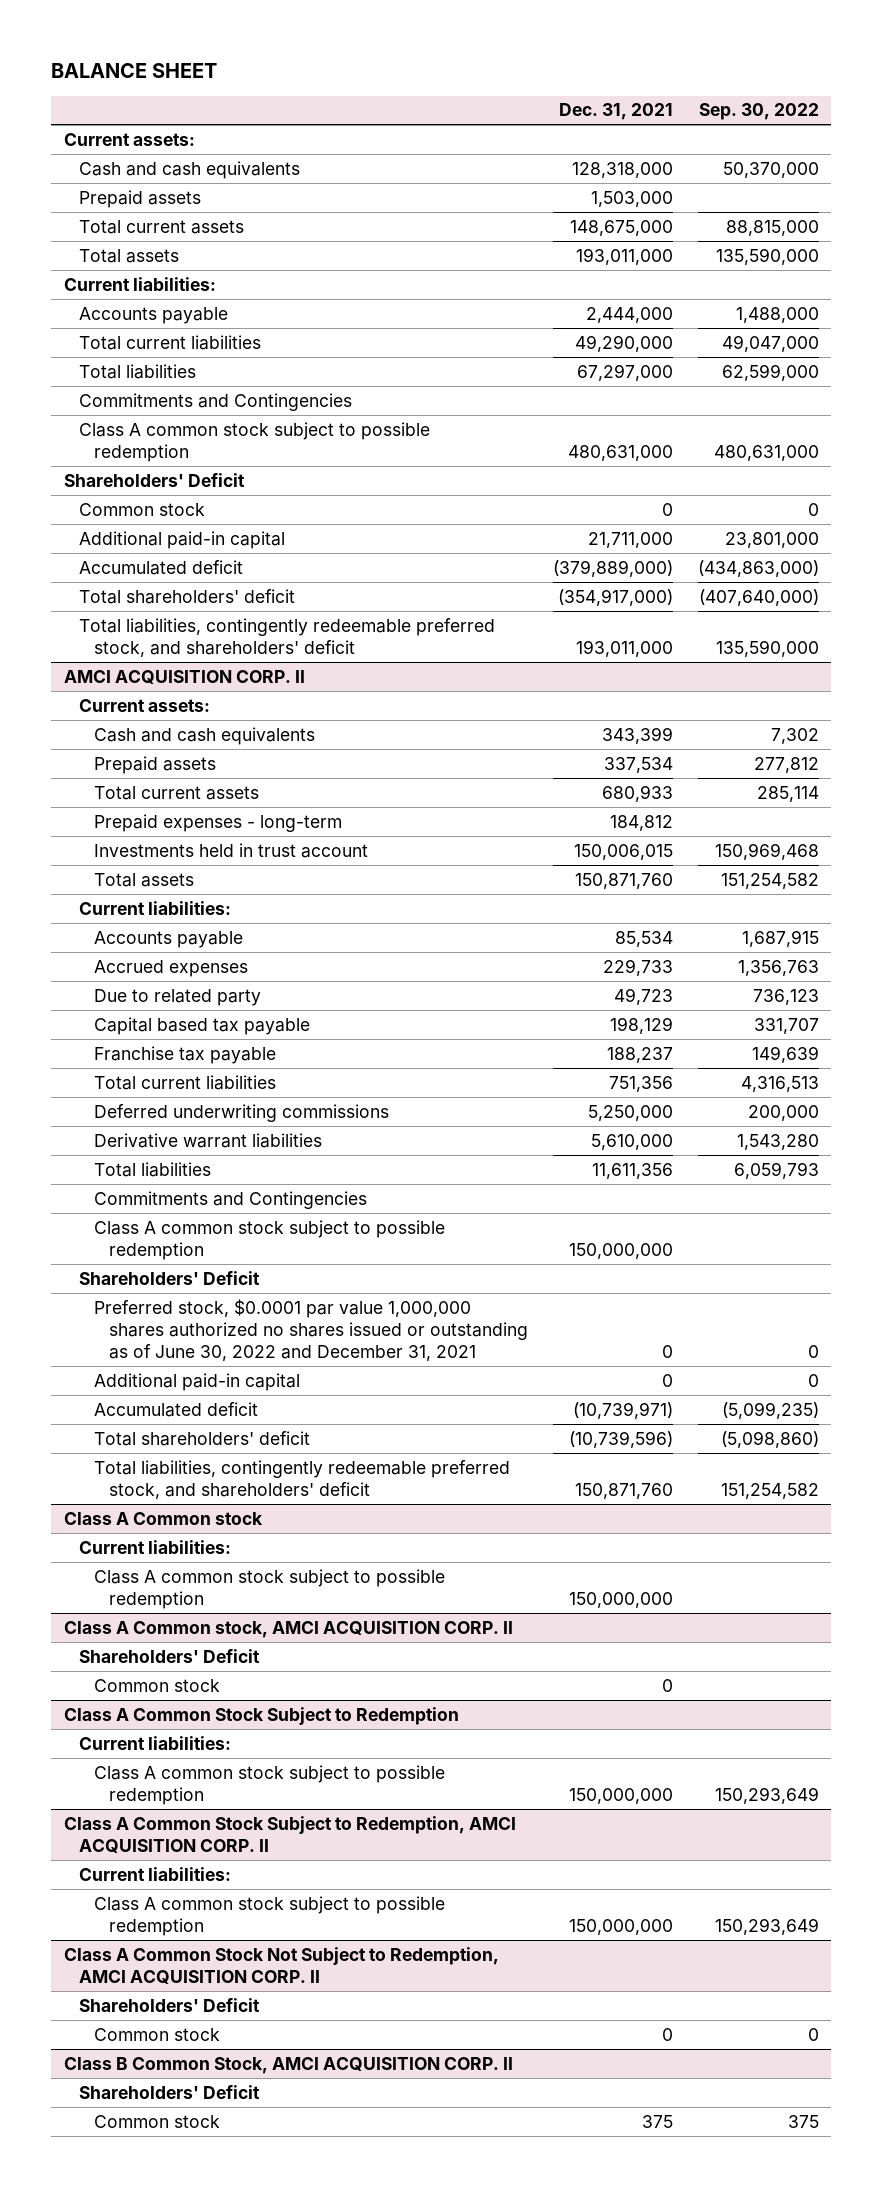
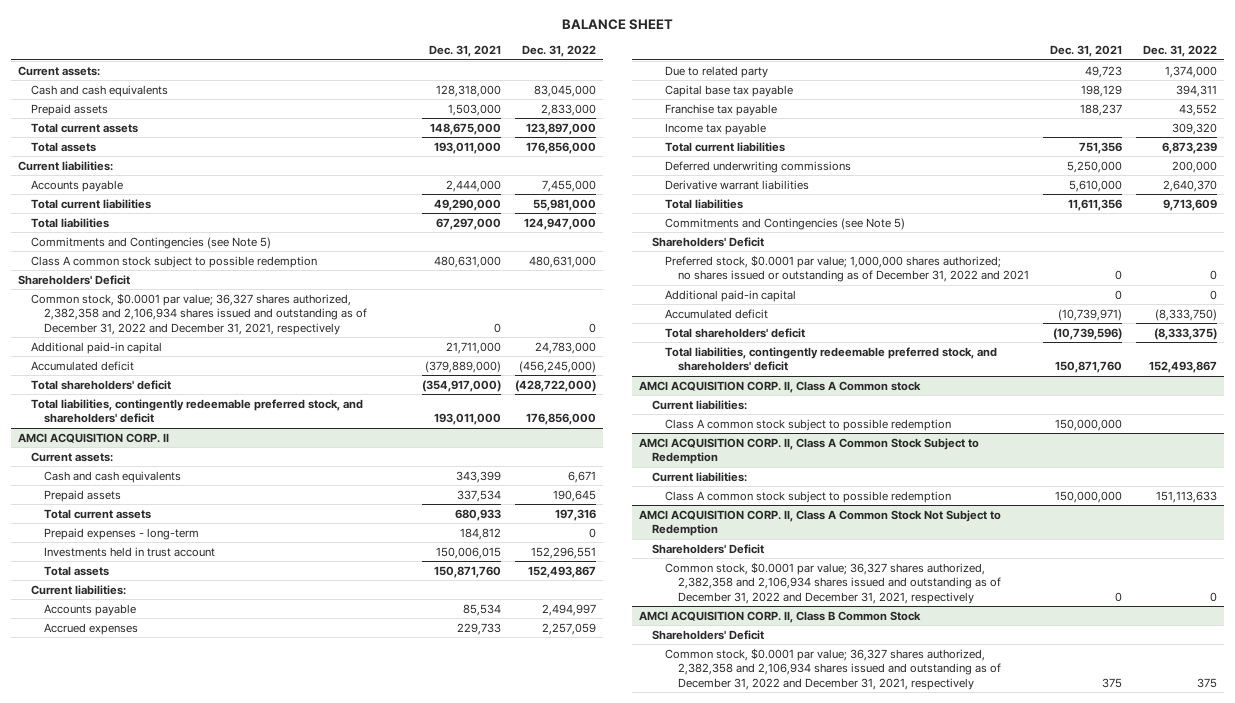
[699,103,820,121] Sep. 30, 2022 -> none
none -> [521,45,596,58] Dec. 31, 2022
[79,392,353,411] Commitments and Contingencies -> [30,236,271,249] Commitments and Contingencies (see Note 5)
[79,502,206,516] Common stock -> [30,292,367,336] Common stock, $0.0001 par value; 36,327 shares authorized, 2,382,358 and 2,106,934 shares issued and outstanding as of December 31, 2022 and December 31, 2021, respectively
[94,1016,311,1035] Capital based tax payable -> [664,84,793,97] Capital base tax payable
none -> [664,122,766,135] Income tax payable
[94,1219,446,1260] Class A common stock subject to possible redemption -> none
[94,1190,368,1209] Commitments and Contingencies -> [664,217,905,230] Commitments and Contingencies (see Note 5)
[94,1298,529,1362] Preferred stock, $0.0001 par value 1,000,000 shares authorized no shares issued or outstanding as of June 30, 2022 and December 31, 2021 -> [664,254,1029,283] Preferred stock, $0.0001 par value; 1,000,000 shares authorized; no shares issued or outstanding as of December 31, 2022 and 2021
[63,1511,263,1525] Class A Common stock -> none
[79,1539,232,1554] Current liabilities: -> none
[94,1568,446,1609] Class A common stock subject to possible redemption -> none
[79,1648,261,1663] Shareholders' Deficit -> none
[94,1678,221,1692] Common stock -> none
[63,1706,459,1725] Class A Common Stock Subject to Redemption -> none
[63,1620,513,1638] Class A Common stock, AMCI ACQUISITION CORP. II -> [639,380,922,393] AMCI ACQUISITION CORP. II, Class A Common stock
[63,1815,516,1853] Class A Common Stock Subject to Redemption, AMCI ACQUISITION CORP. II -> [639,437,980,465] AMCI ACQUISITION CORP. II, Class A Common Stock Subject to Redemption
[63,1946,499,1984] Class A Common Stock Not Subject to Redemption, AMCI ACQUISITION CORP. II -> [639,509,1002,537] AMCI ACQUISITION CORP. II, Class A Common Stock Not Subject to Redemption
[94,2027,221,2041] Common stock -> [664,561,1001,605] Common stock, $0.0001 par value; 36,327 shares authorized, 2,382,358 and 2,106,934 shares issued and outstanding as of December 31, 2022 and December 31, 2021, respectively
[63,2056,513,2074] Class B Common Stock, AMCI ACQUISITION CORP. II -> [639,610,922,623] AMCI ACQUISITION CORP. II, Class B Common Stock
[94,2114,221,2128] Common stock -> [664,647,1001,691] Common stock, $0.0001 par value; 36,327 shares authorized, 2,382,358 and 2,106,934 shares issued and outstanding as of December 31, 2022 and December 31, 2021, respectively

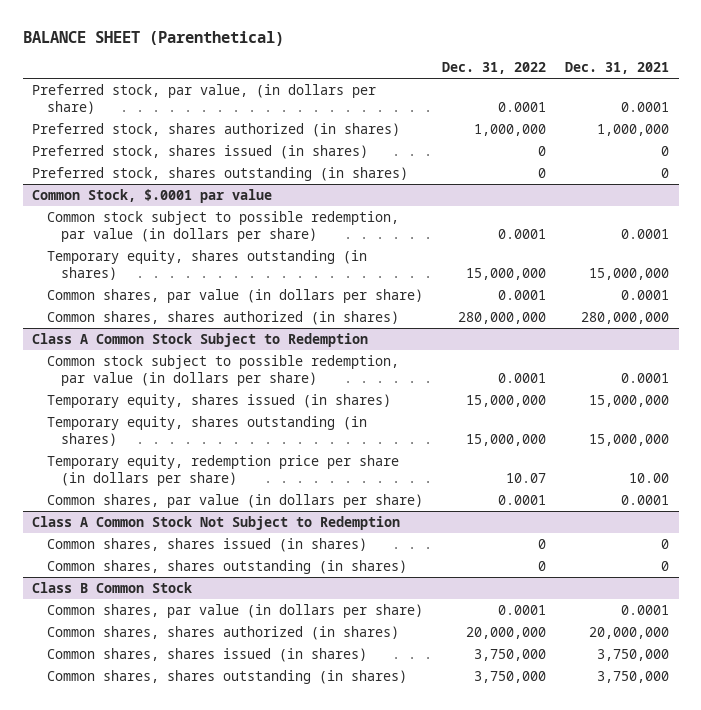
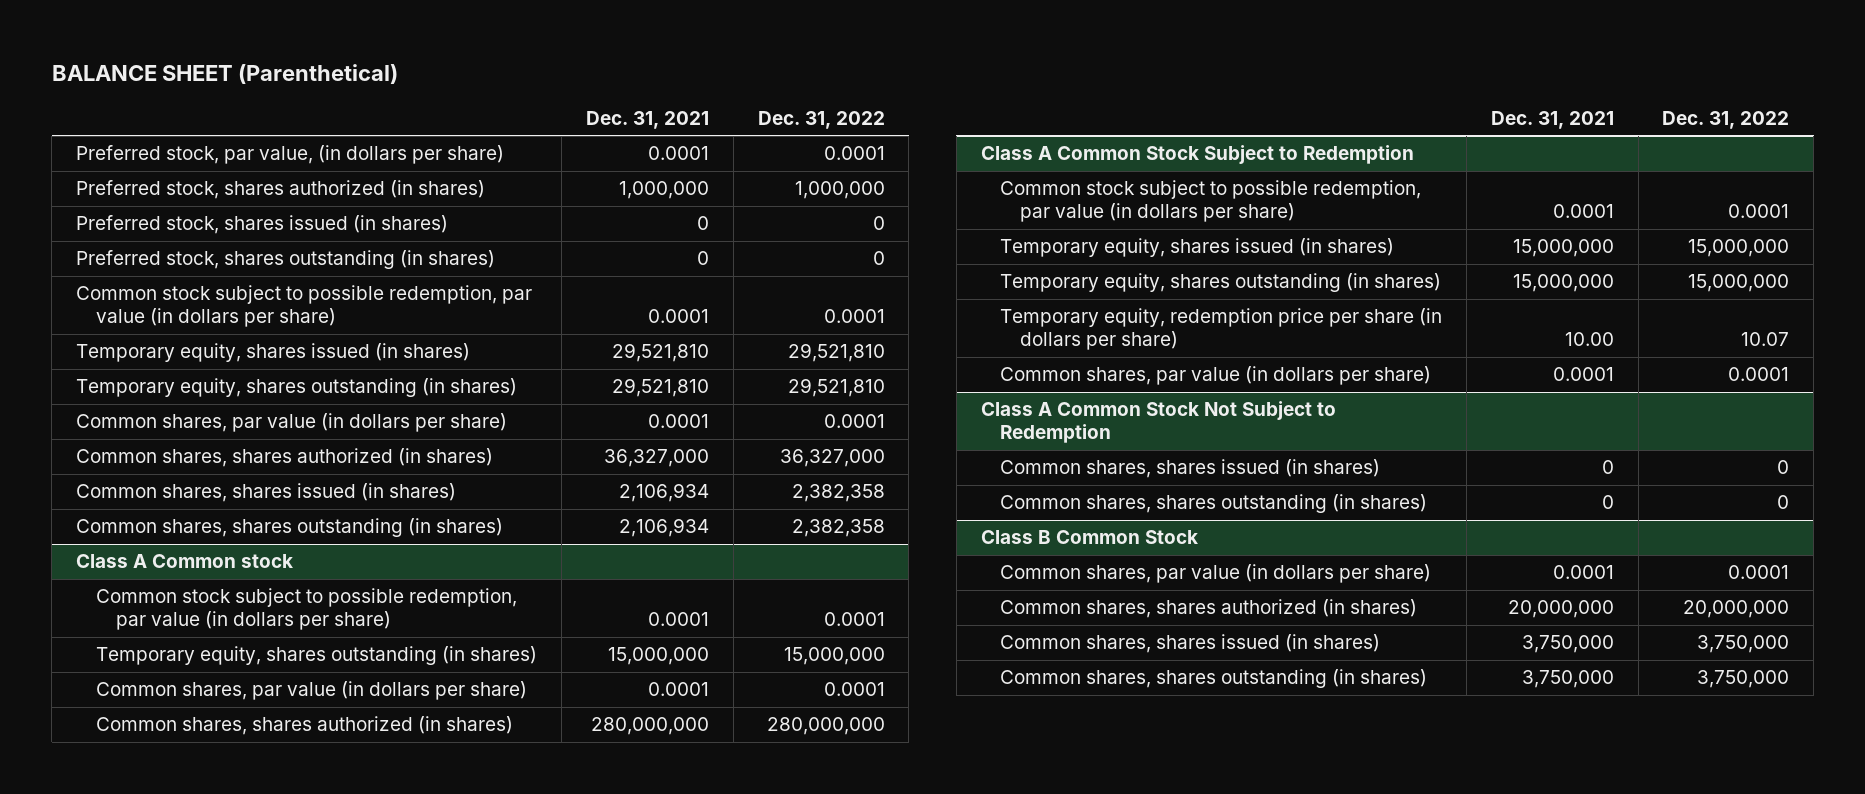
[32,188,273,203] Common Stock, $.0001 par value -> none
none -> [75,343,470,363] Temporary equity, shares issued (in shares)
none -> [75,378,517,398] Temporary equity, shares outstanding (in shares)
none -> [75,413,507,433] Common shares, par value (in dollars per share)
none -> [75,448,493,468] Common shares, shares authorized (in shares)
none -> [75,483,456,503] Common shares, shares issued (in shares)
none -> [75,518,503,538] Common shares, shares outstanding (in shares)
none -> [75,554,293,569] Class A Common stock
none -> [95,588,517,631] Common stock subject to possible redemption, par value (in dollars per share)

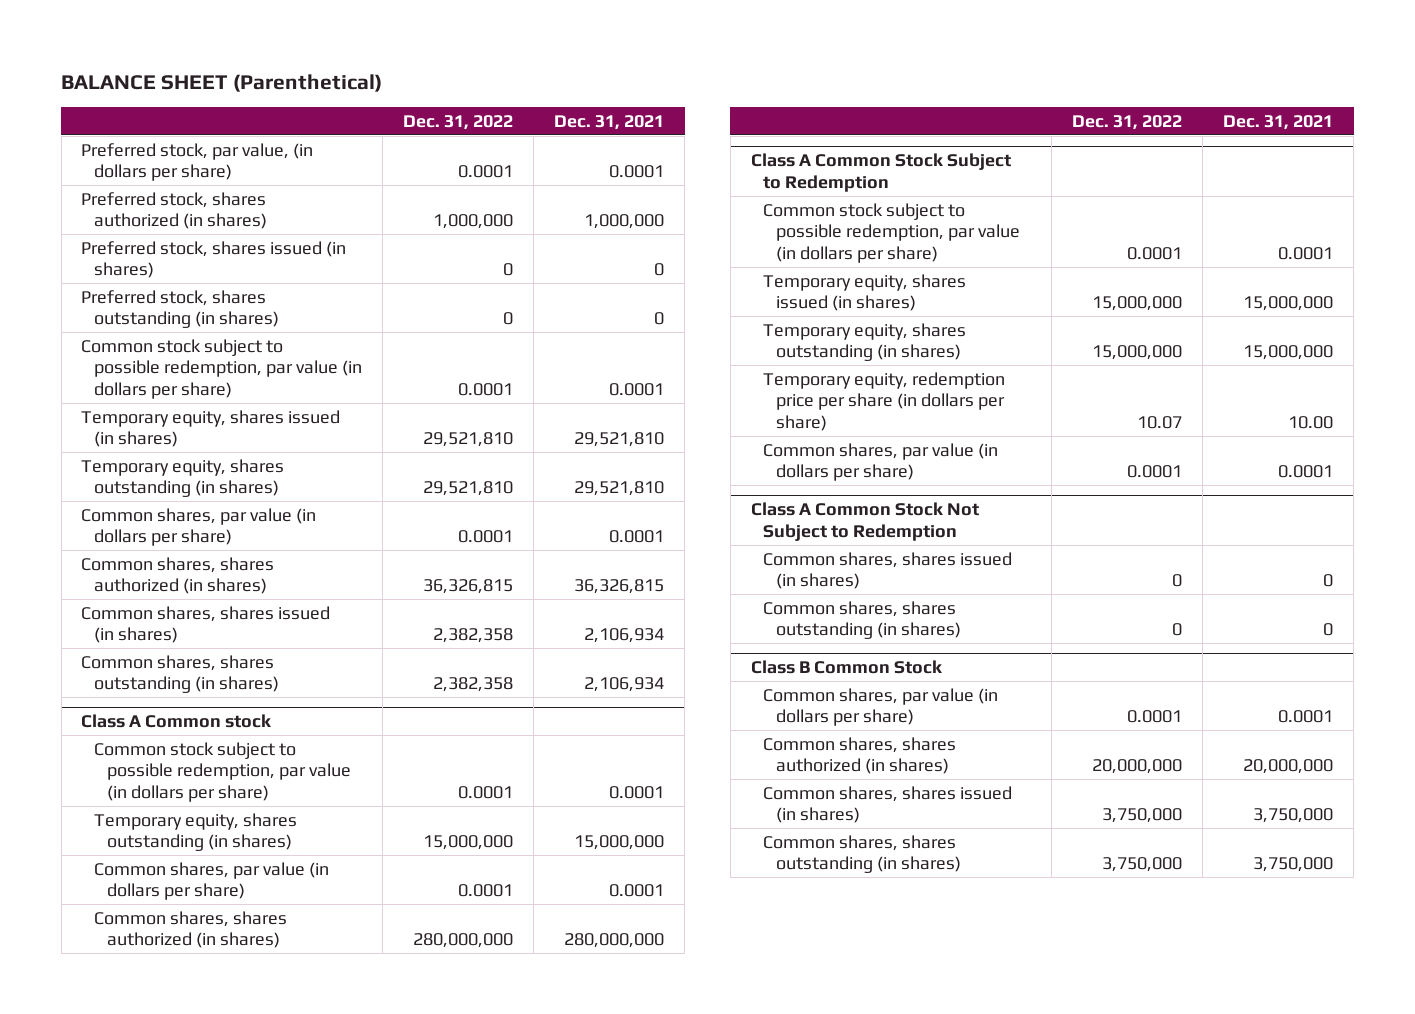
[604,449,710,468] 36,327,000 -> [574,579,665,595] 36,326,815
[779,449,885,468] 36,327,000 -> [423,579,514,595] 36,326,815

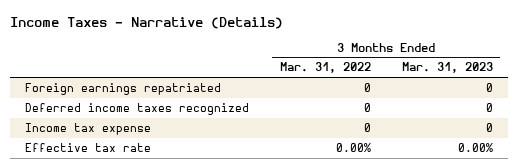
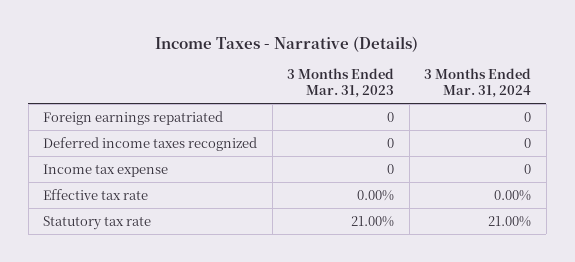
[279,62,371,74] Mar. 31, 2022 -> none
none -> [424,68,532,99] 3 Months Ended Mar. 31, 2024
none -> [43,215,152,230] Statutory tax rate

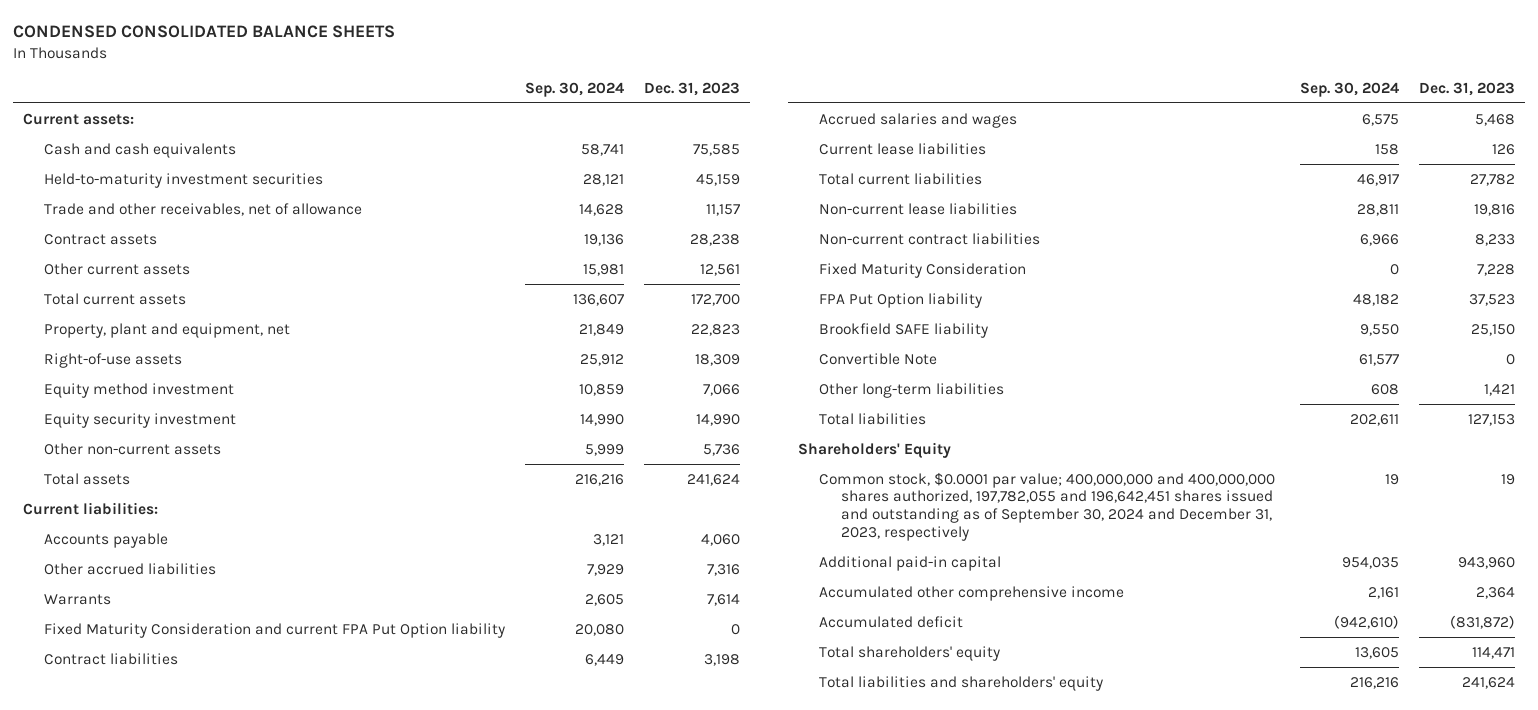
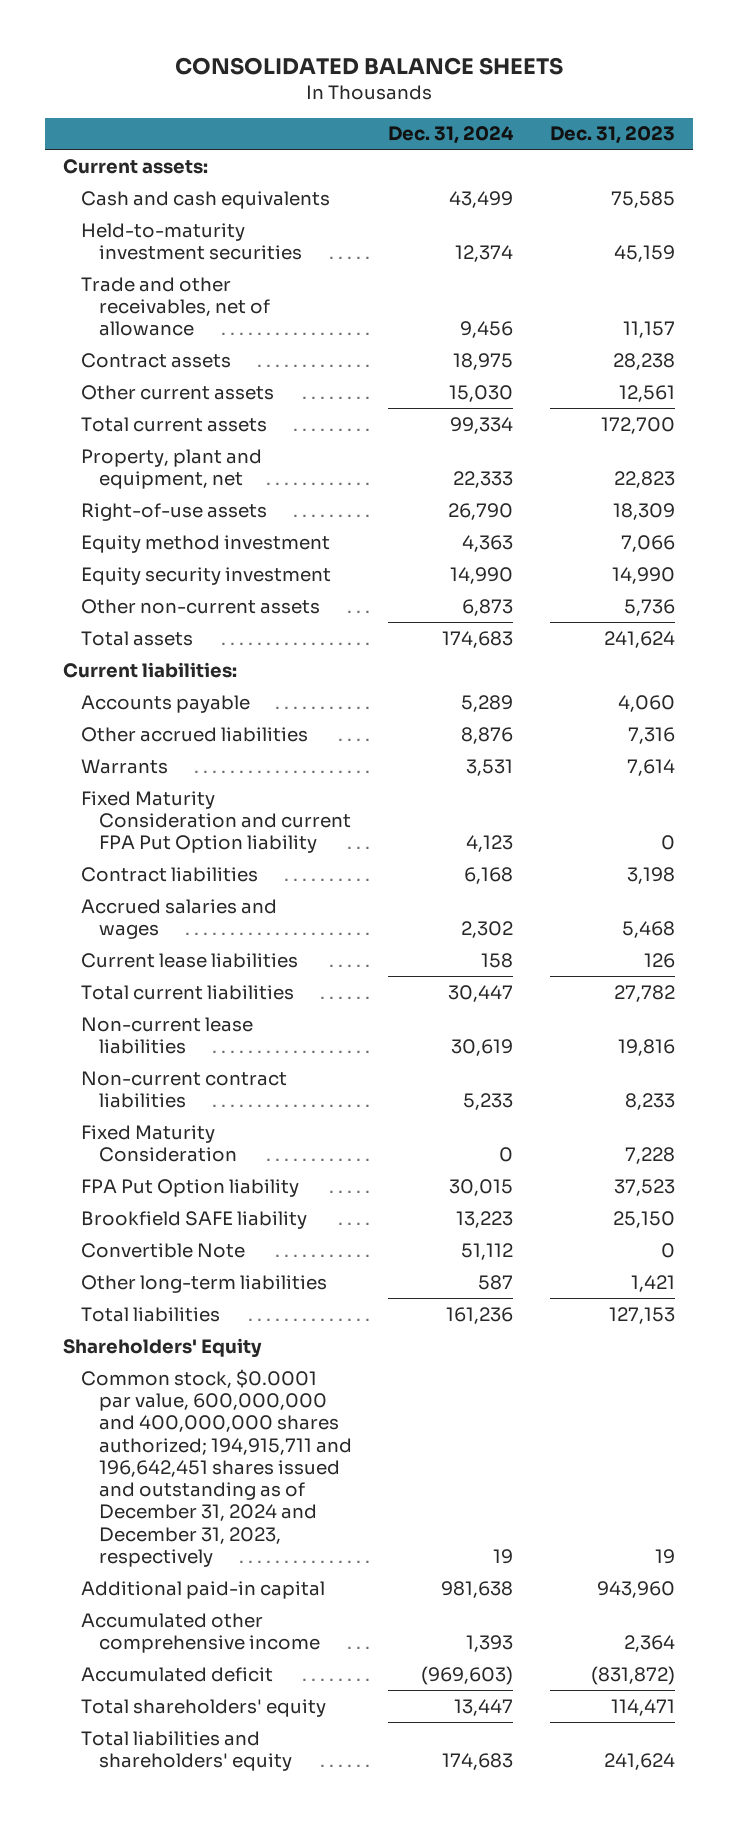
[13,24,396,38] CONDENSED CONSOLIDATED BALANCE SHEETS -> [174,56,563,75] CONSOLIDATED BALANCE SHEETS
[525,81,625,97] Sep. 30, 2024 -> none
none -> [388,126,515,145] Dec. 31, 2024
[819,471,1276,541] Common stock, $0.0001 par value; 400,000,000 and 400,000,000 shares authorized, 197,782,055 and 196,642,451 shares issued and outstanding as of September 30, 2024 and December 31, 2023, respectively -> [80,1368,352,1568] Common stock, $0.0001 par value, 600,000,000 and 400,000,000 shares authorized; 194,915,711 and 196,642,451 shares issued and outstanding as of December 31, 2024 and December 31, 2023, respectively

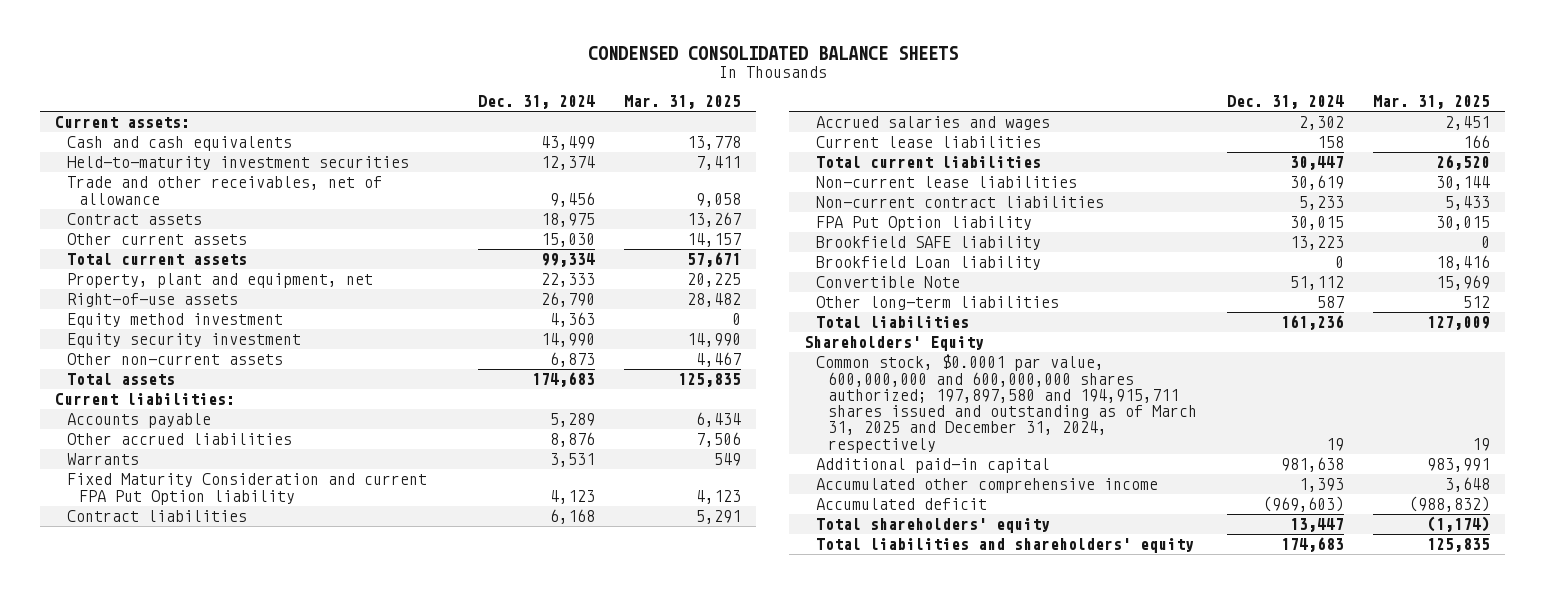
[174,56,563,75] CONSOLIDATED BALANCE SHEETS -> [587,46,958,61] CONDENSED CONSOLIDATED BALANCE SHEETS
[549,126,675,145] Dec. 31, 2023 -> none
none -> [624,95,742,110] Mar. 31, 2025
[80,1124,237,1162] Fixed Maturity Consideration -> none
none -> [815,256,1041,271] Brookfield Loan liability
[80,1368,352,1568] Common stock, $0.0001 par value, 600,000,000 and 400,000,000 shares authorized; 194,915,711 and 196,642,451 shares issued and outstanding as of December 31, 2024 and December 31, 2023, respectively -> [815,354,1197,453] Common stock, $0.0001 par value, 600,000,000 and 600,000,000 shares authorized; 197,897,580 and 194,915,711 shares issued and outstanding as of March 31, 2025 and December 31, 2024, respectively

